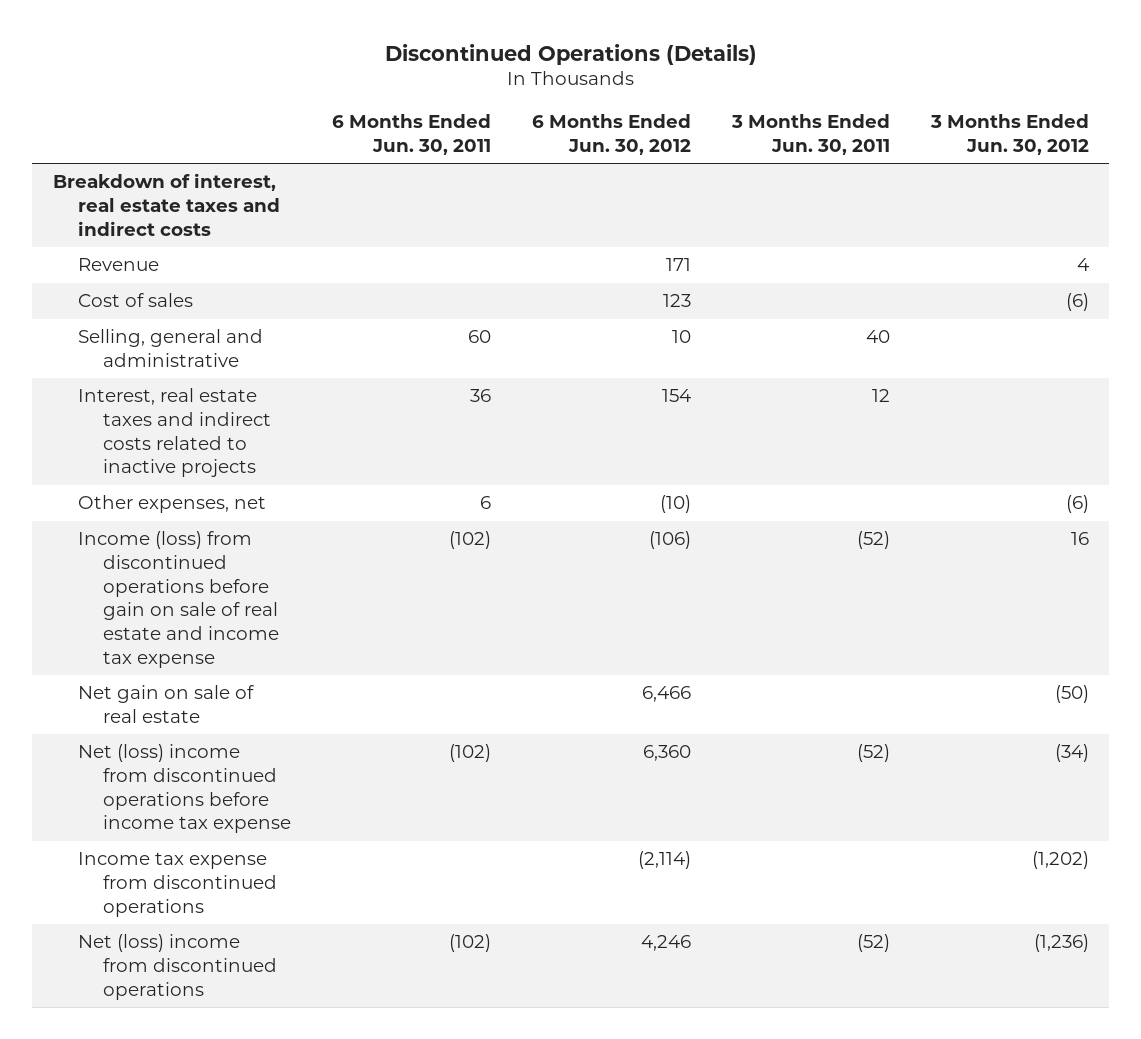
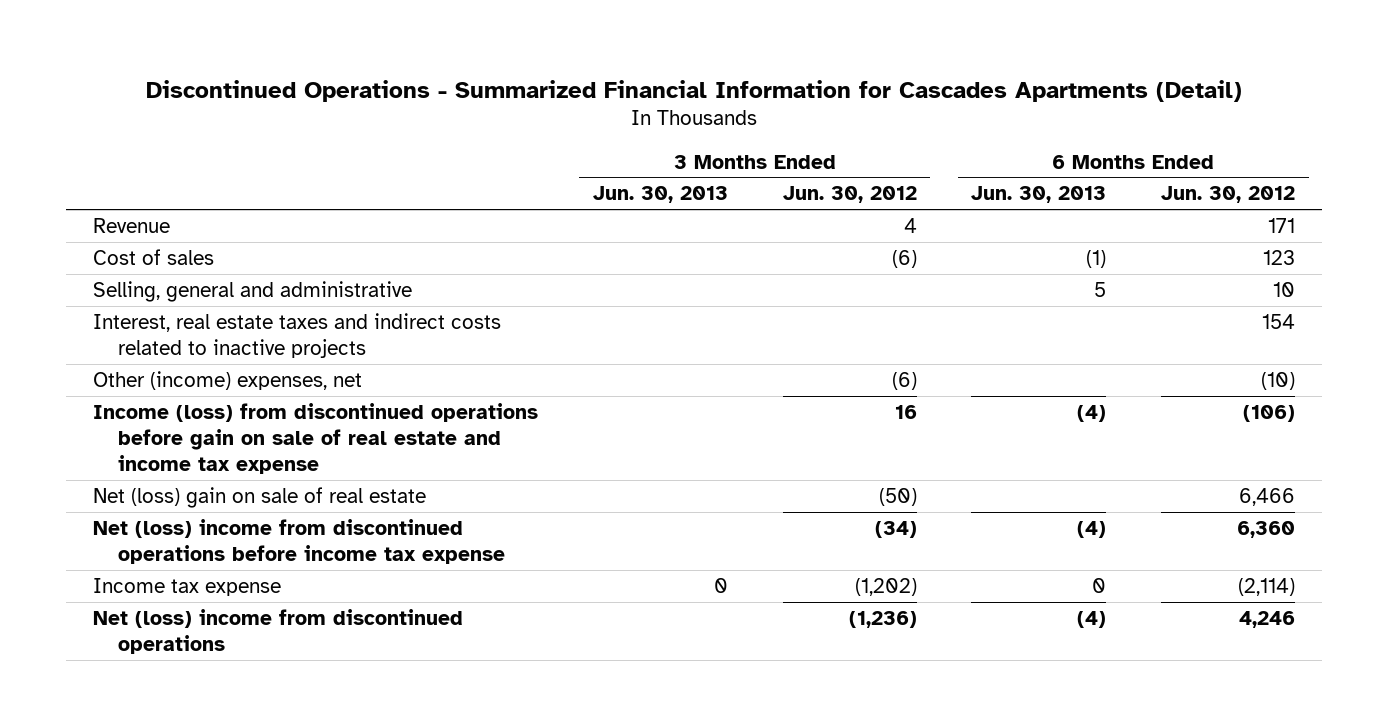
[384,43,757,65] Discontinued Operations (Details) -> [146,79,1243,102] Discontinued Operations - Summarized Financial Information for Cascades Apartments (Detail)
[331,114,491,155] 6 Months Ended Jun. 30, 2011 -> none
[730,114,890,155] 3 Months Ended Jun. 30, 2011 -> none
none -> [592,186,728,204] Jun. 30, 2013
none -> [971,186,1107,204] Jun. 30, 2013
[52,173,280,236] Breakdown of interest, real estate taxes and indirect costs -> none
[77,495,266,514] Other expenses, net -> [93,370,363,390] Other (income) expenses, net
[77,685,254,723] Net gain on sale of real estate -> [93,486,427,508] Net (loss) gain on sale of real estate
[77,852,277,917] Income tax expense from discontinued operations -> [93,577,282,596] Income tax expense

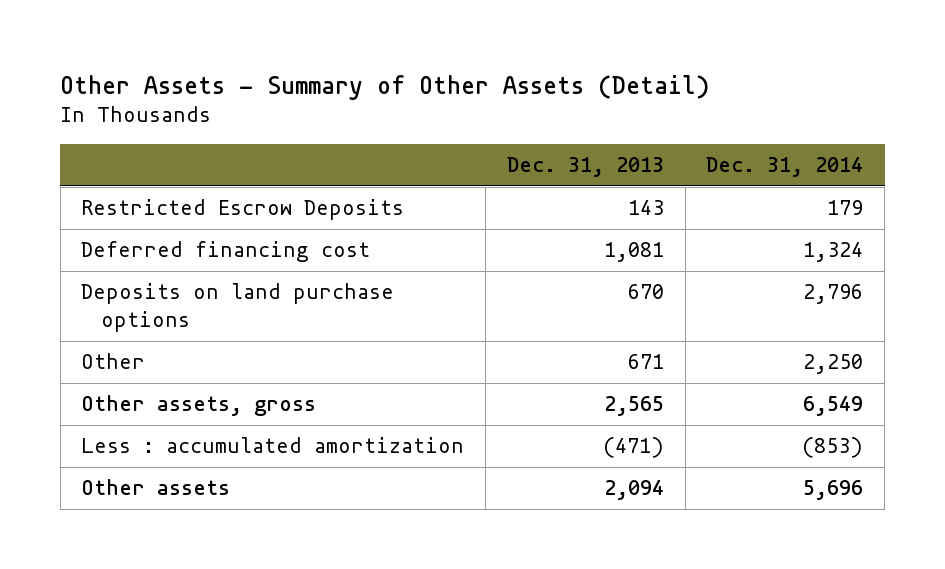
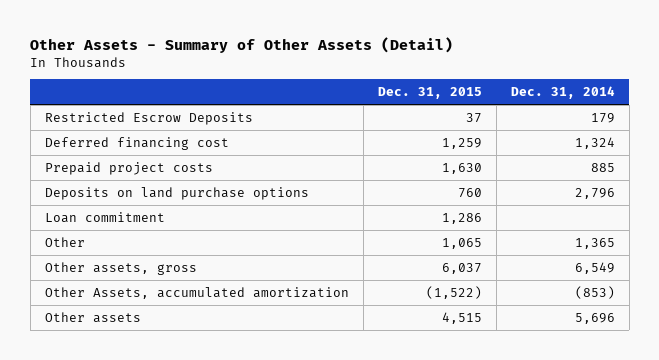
[506,157,664,178] Dec. 31, 2013 -> none
none -> [377,87,482,100] Dec. 31, 2015
none -> [44,161,213,175] Prepaid project costs
none -> [44,211,165,223] Loan commitment
[803,354,864,375] 2,250 -> [574,237,615,249] 1,365
[81,437,465,454] Less : accumulated amortization -> [44,286,349,299] Other Assets, accumulated amortization

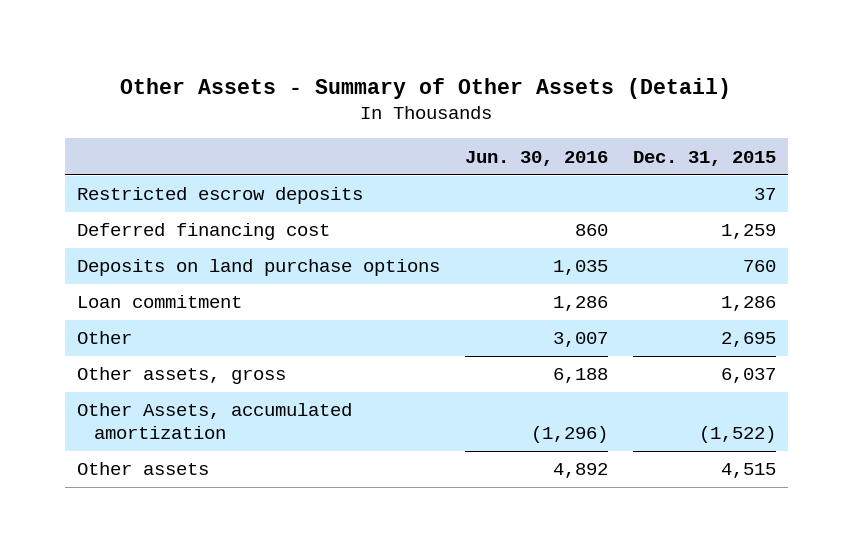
[510,86,615,100] Dec. 31, 2014 -> none
none -> [464,150,608,166] Jun. 30, 2016
[44,111,253,125] Restricted Escrow Deposits -> [77,187,364,205] Restricted escrow deposits
[44,161,213,175] Prepaid project costs -> none
[441,237,482,249] 1,065 -> [720,332,776,348] 2,695

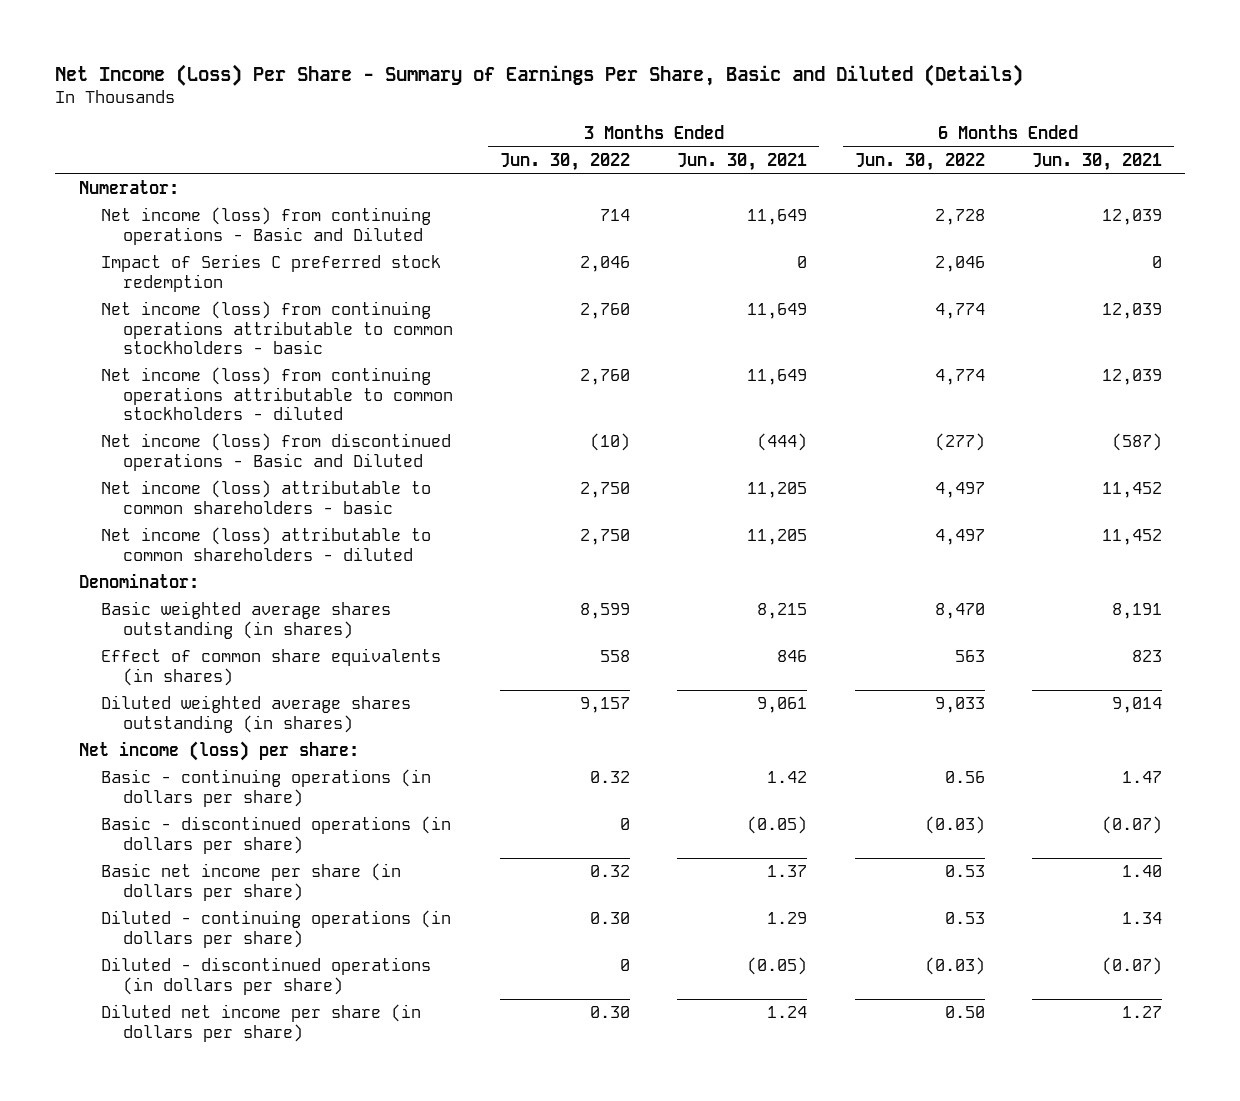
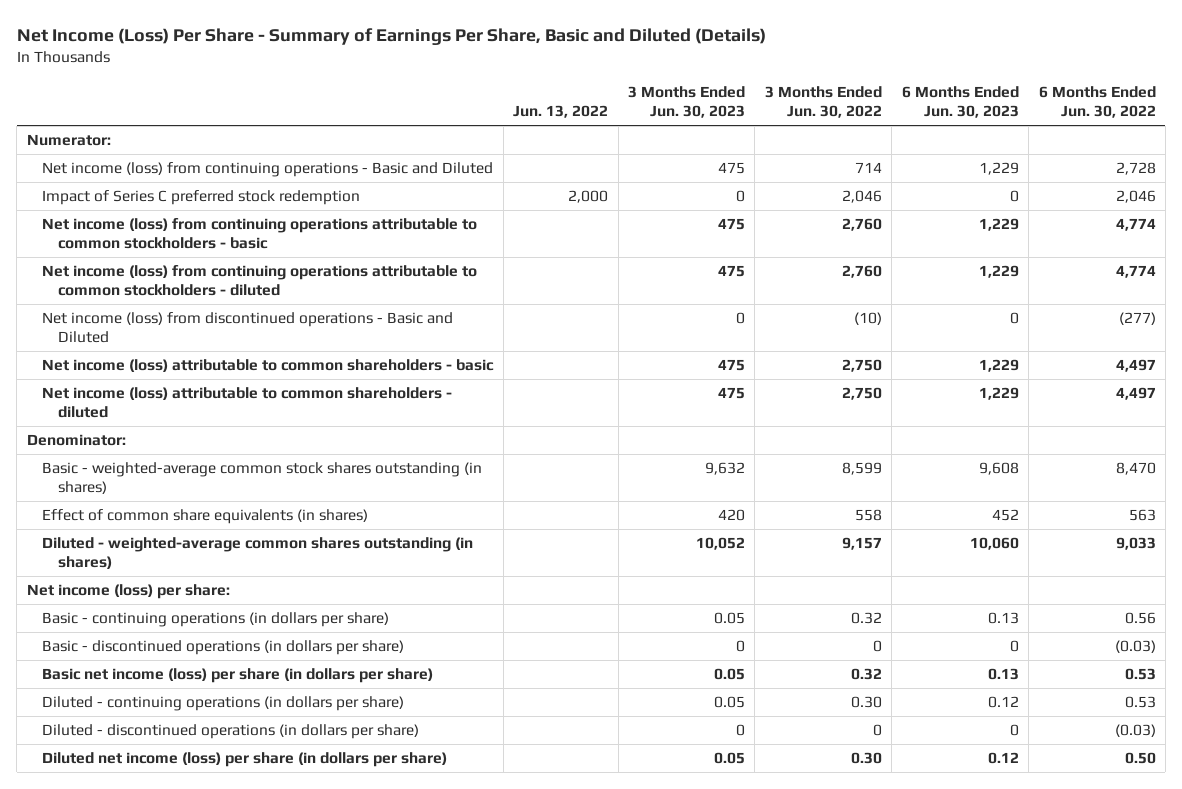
[677,152,808,171] Jun. 30, 2021 -> none
[1031,152,1162,171] Jun. 30, 2021 -> none
none -> [513,105,609,119] Jun. 13, 2022
none -> [627,86,745,119] 3 Months Ended Jun. 30, 2023
none -> [901,86,1019,119] 6 Months Ended Jun. 30, 2023
[100,601,391,639] Basic weighted average shares outstanding (in shares) -> [42,462,483,495] Basic - weighted-average common stock shares outstanding (in shares)
[100,695,411,733] Diluted weighted average shares outstanding (in shares) -> [42,537,474,570] Diluted - weighted-average common shares outstanding (in shares)
[100,863,401,901] Basic net income per share (in dollars per share) -> [42,668,434,684] Basic net income (loss) per share (in dollars per share)
[100,1004,421,1042] Diluted net income per share (in dollars per share) -> [42,752,448,768] Diluted net income (loss) per share (in dollars per share)

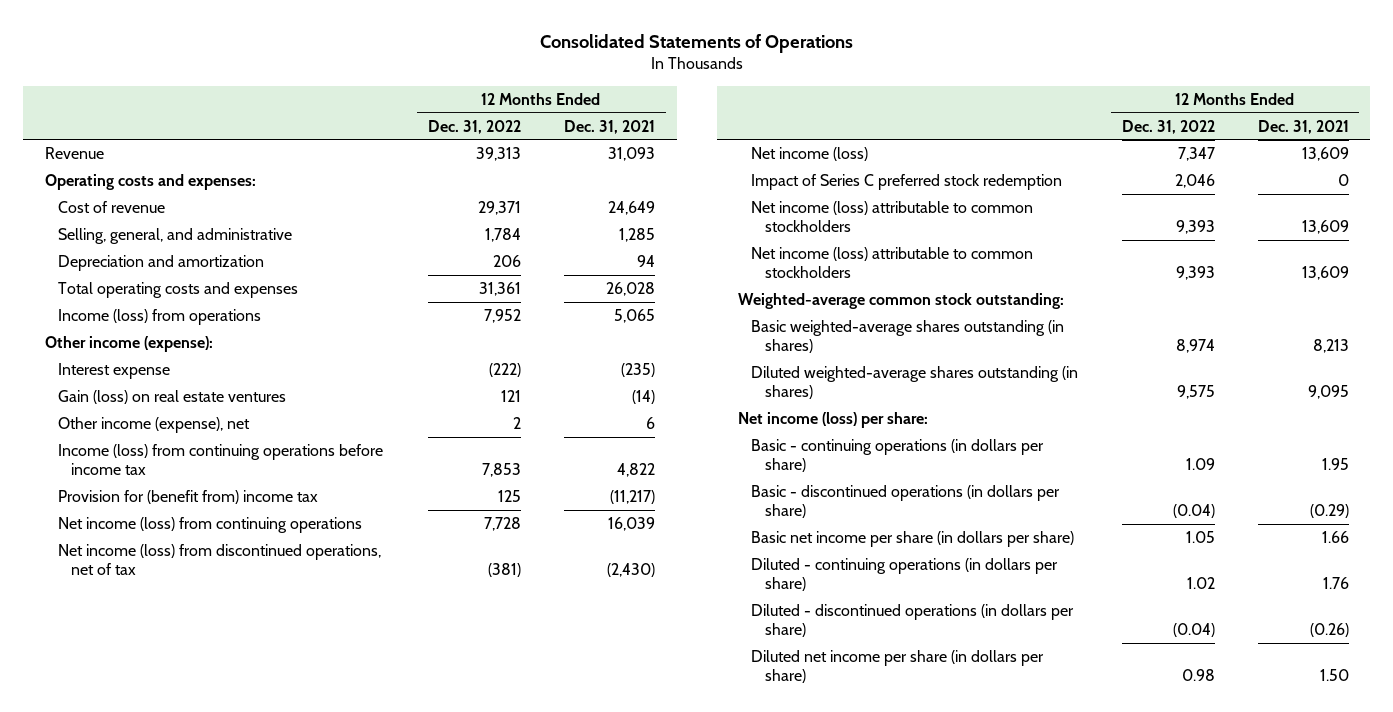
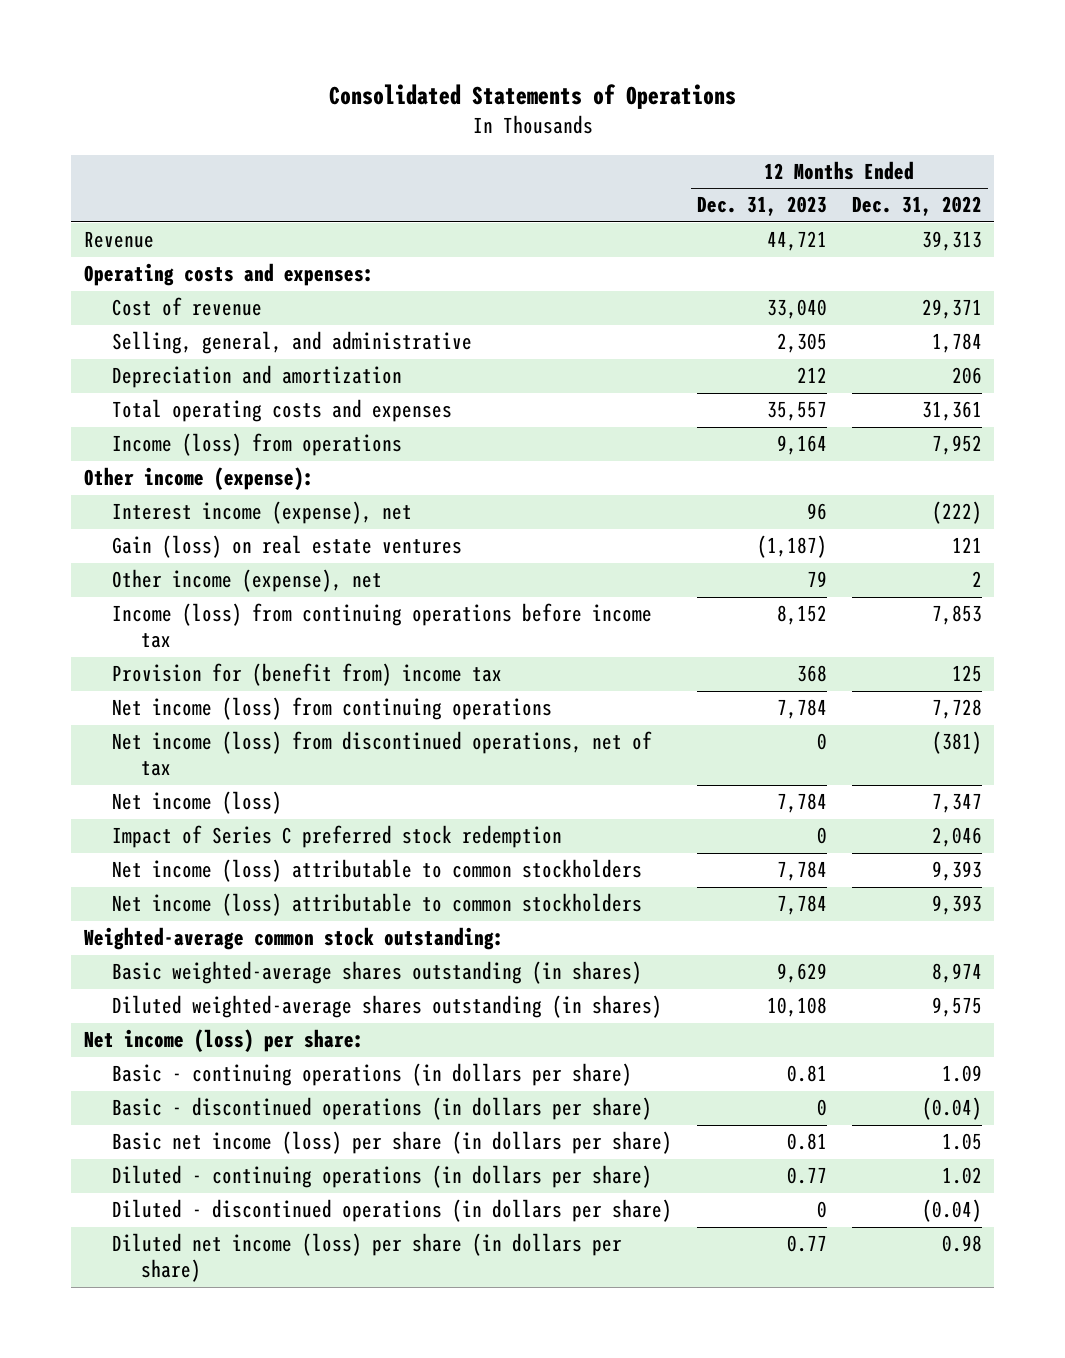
[563,119,655,134] Dec. 31, 2021 -> none
none -> [696,196,827,217] Dec. 31, 2023
[57,363,170,380] Interest expense -> [112,501,413,525] Interest income (expense), net
[751,531,1075,548] Basic net income per share (in dollars per share) -> [112,1131,673,1155] Basic net income (loss) per share (in dollars per share)
[751,650,1045,684] Diluted net income per share (in dollars per share) -> [112,1233,623,1283] Diluted net income (loss) per share (in dollars per share)

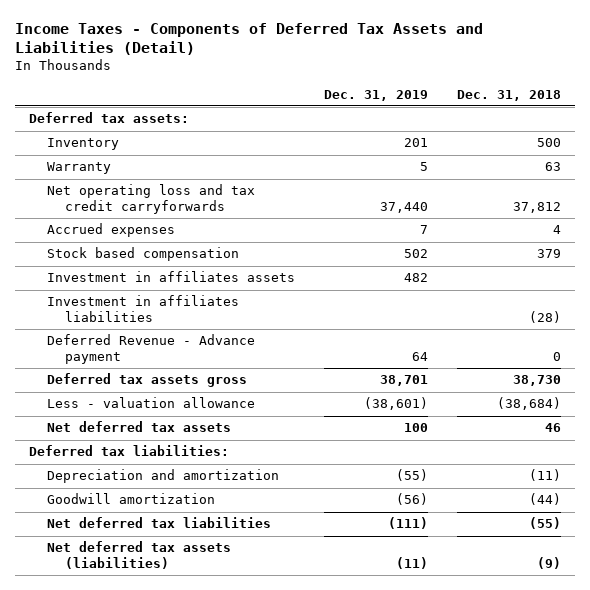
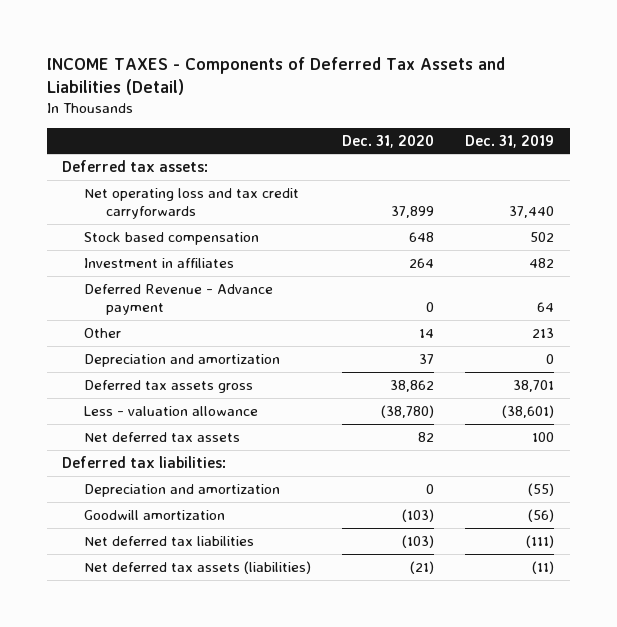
[14,23,483,56] Income Taxes - Components of Deferred Tax Assets and Liabilities (Detail) -> [46,56,505,95] INCOME TAXES - Components of Deferred Tax Assets and Liabilities (Detail)
[456,89,561,101] Dec. 31, 2018 -> none
none -> [342,134,435,148] Dec. 31, 2020
[46,138,119,151] Inventory -> none
[46,162,111,175] Warranty -> none
[46,223,175,238] Accrued expenses -> none
[46,295,239,323] Investment in affiliates liabilities -> none
[46,271,295,283] Investment in affiliates assets -> [84,257,235,268] Investment in affiliates
none -> [84,327,122,338] Other
none -> [84,353,281,367] Depreciation and amortization

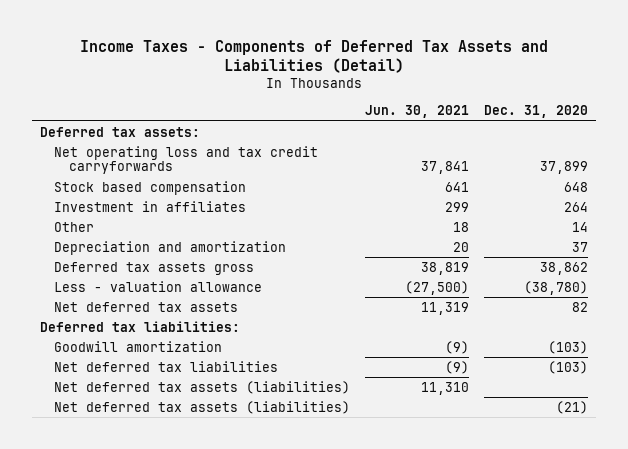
[46,56,505,95] INCOME TAXES - Components of Deferred Tax Assets and Liabilities (Detail) -> [79,39,548,74] Income Taxes - Components of Deferred Tax Assets and Liabilities (Detail)
[465,134,555,148] Dec. 31, 2019 -> none
none -> [365,105,470,119] Jun. 30, 2021
[84,283,274,315] Deferred Revenue - Advance payment -> none
[84,483,281,497] Depreciation and amortization -> none
none -> [54,380,351,394] Net deferred tax assets (liabilities)

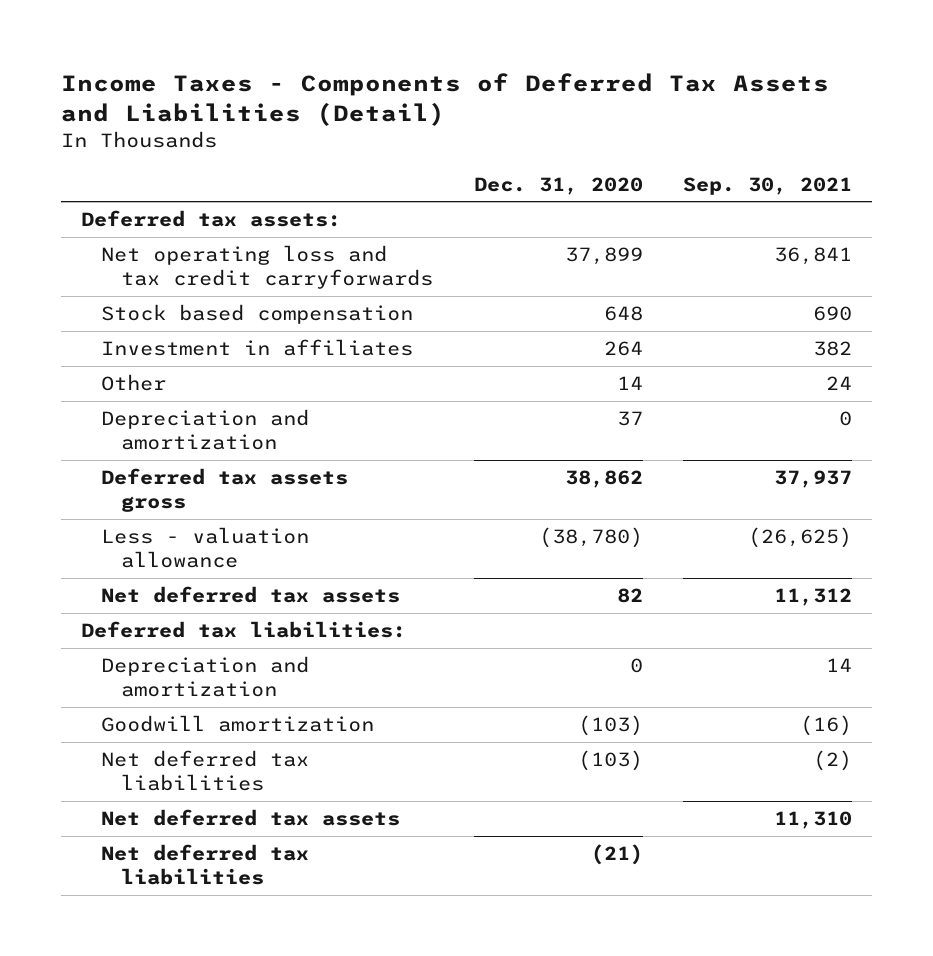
[365,105,470,119] Jun. 30, 2021 -> none
none -> [682,176,852,195] Sep. 30, 2021
none -> [101,656,310,697] Depreciation and amortization
[54,380,351,394] Net deferred tax assets (liabilities) -> [101,809,401,827] Net deferred tax assets
[54,400,351,414] Net deferred tax assets (liabilities) -> [101,844,310,885] Net deferred tax liabilities

